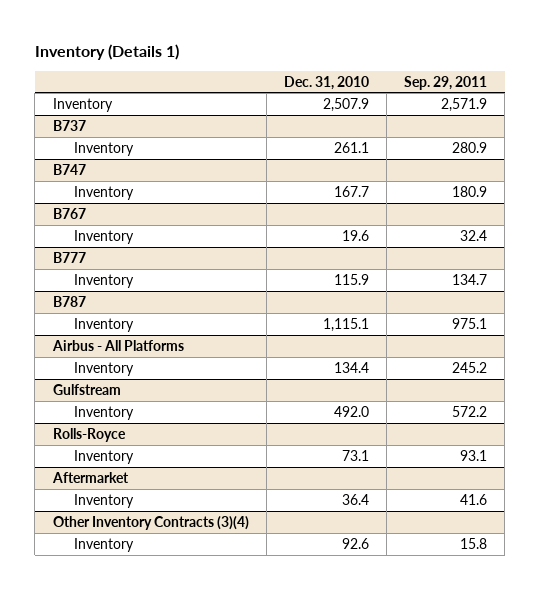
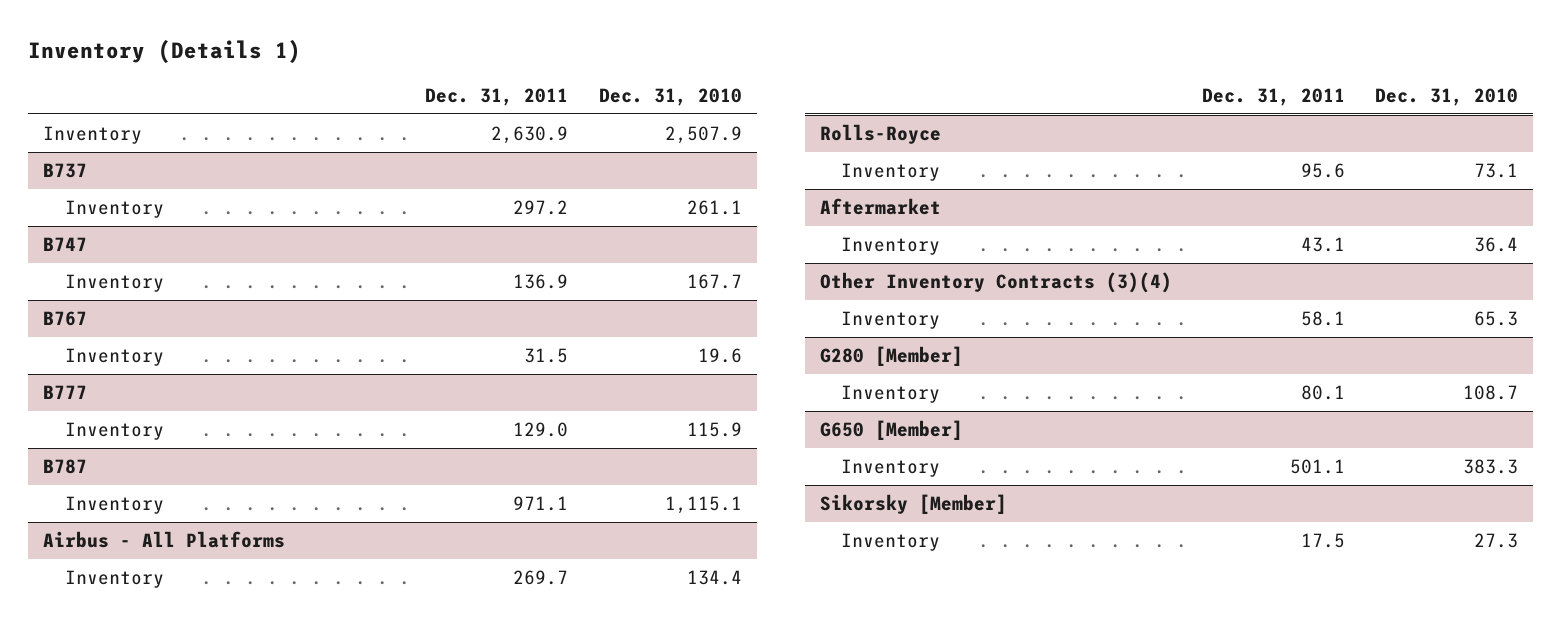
[404,75,488,90] Sep. 29, 2011 -> none
none -> [425,88,569,107] Dec. 31, 2011
[52,383,121,395] Gulfstream -> none
[74,405,135,420] Inventory -> none
[341,537,369,549] 92.6 -> [1474,311,1519,327] 65.3
none -> [819,346,963,367] G280 [Member]
none -> [841,385,941,404] Inventory
none -> [819,420,963,441] G650 [Member]
none -> [841,459,941,478] Inventory
none -> [819,494,1007,515] Sikorsky [Member]
none -> [841,533,941,552] Inventory

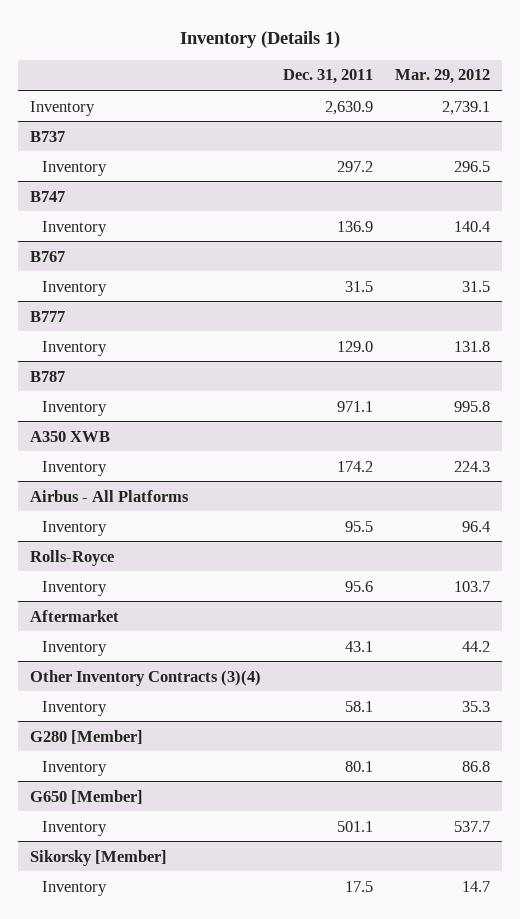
[598,88,742,107] Dec. 31, 2010 -> none
none -> [395,69,491,85] Mar. 29, 2012
none -> [29,430,110,442] A350 XWB
none -> [42,460,108,476] Inventory
[513,570,569,586] 269.7 -> [344,520,373,532] 95.5

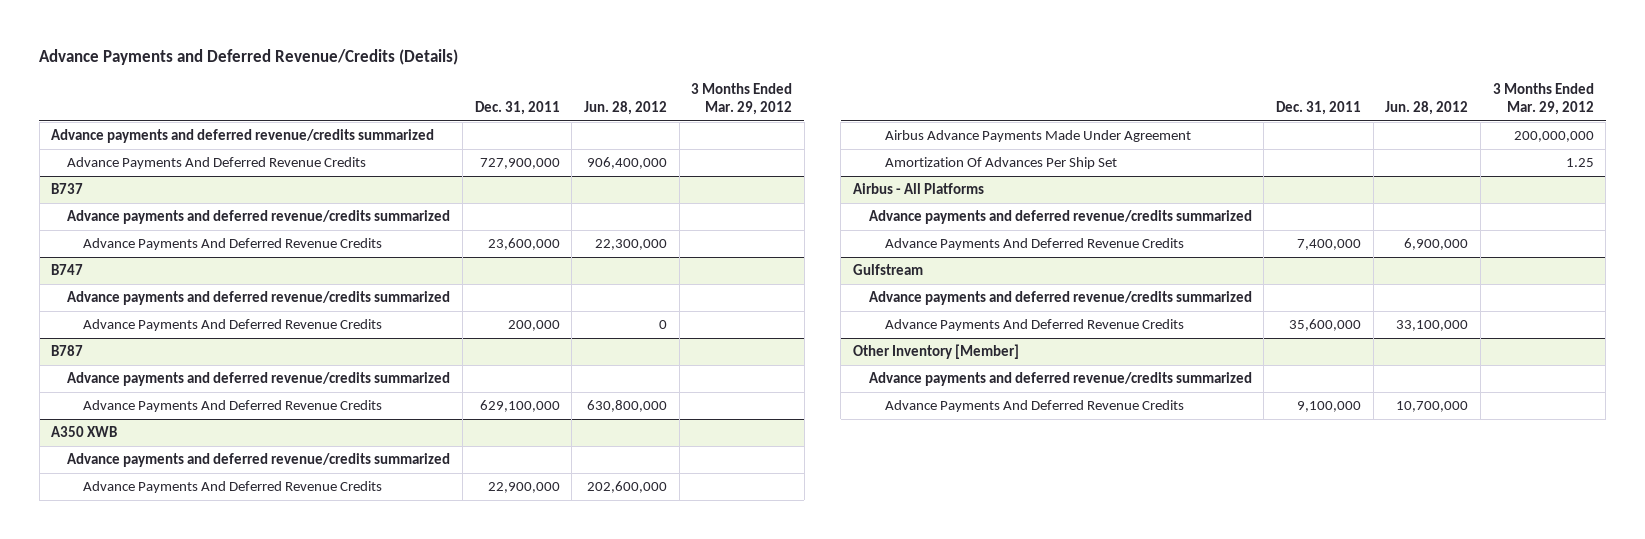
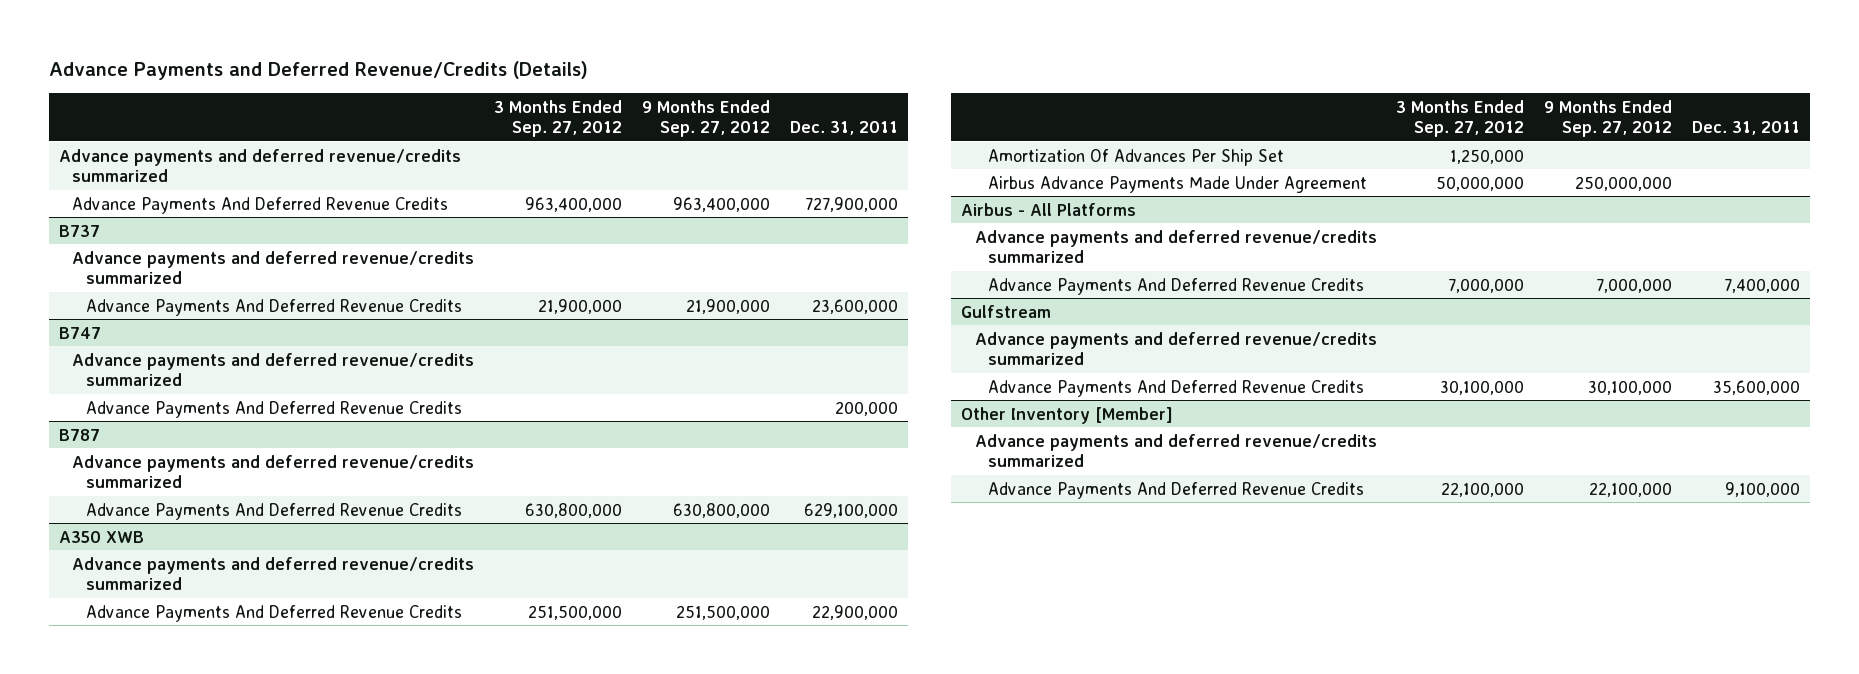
[583,101,667,116] Jun. 28, 2012 -> none
[691,83,793,116] 3 Months Ended Mar. 29, 2012 -> none
none -> [494,99,623,137] 3 Months Ended Sep. 27, 2012
none -> [641,99,770,137] 9 Months Ended Sep. 27, 2012
[884,130,1191,143] Airbus Advance Payments Made Under Agreement -> [988,175,1368,193] Airbus Advance Payments Made Under Agreement

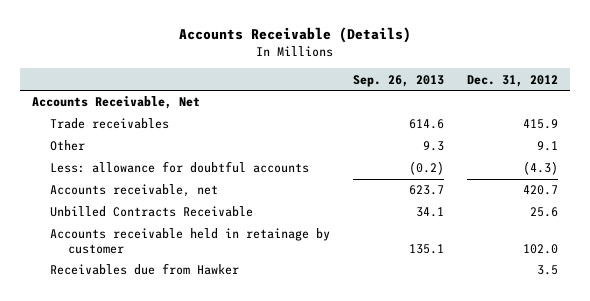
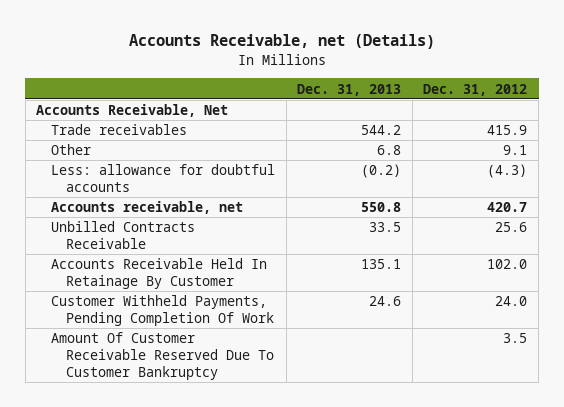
[178,27,411,44] Accounts Receivable (Details) -> [128,34,435,50] Accounts Receivable, net (Details)
[353,74,445,87] Sep. 26, 2013 -> none
none -> [297,83,402,96] Dec. 31, 2013
[49,263,239,276] Receivables due from Hawker -> none
[49,228,330,254] Accounts receivable held in retainage by customer -> [51,258,268,289] Accounts Receivable Held In Retainage By Customer
none -> [51,295,275,326] Customer Withheld Payments, Pending Completion Of Work
none -> [51,332,275,380] Amount Of Customer Receivable Reserved Due To Customer Bankruptcy

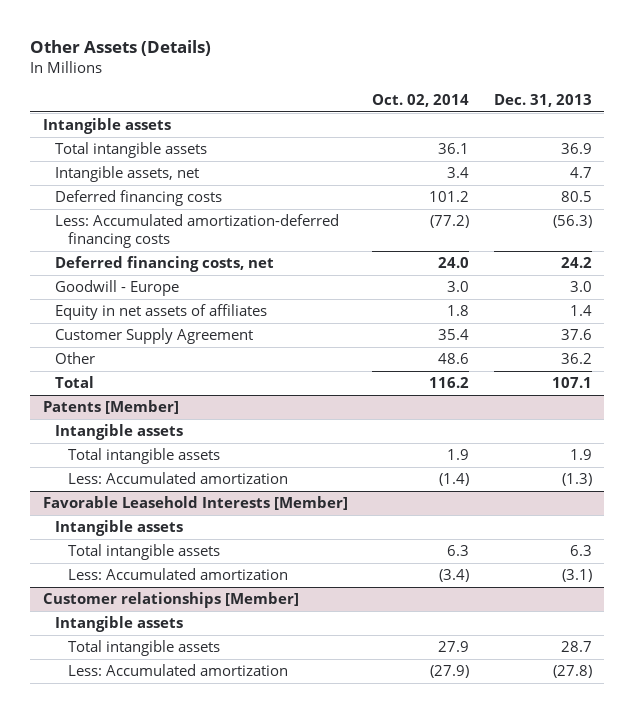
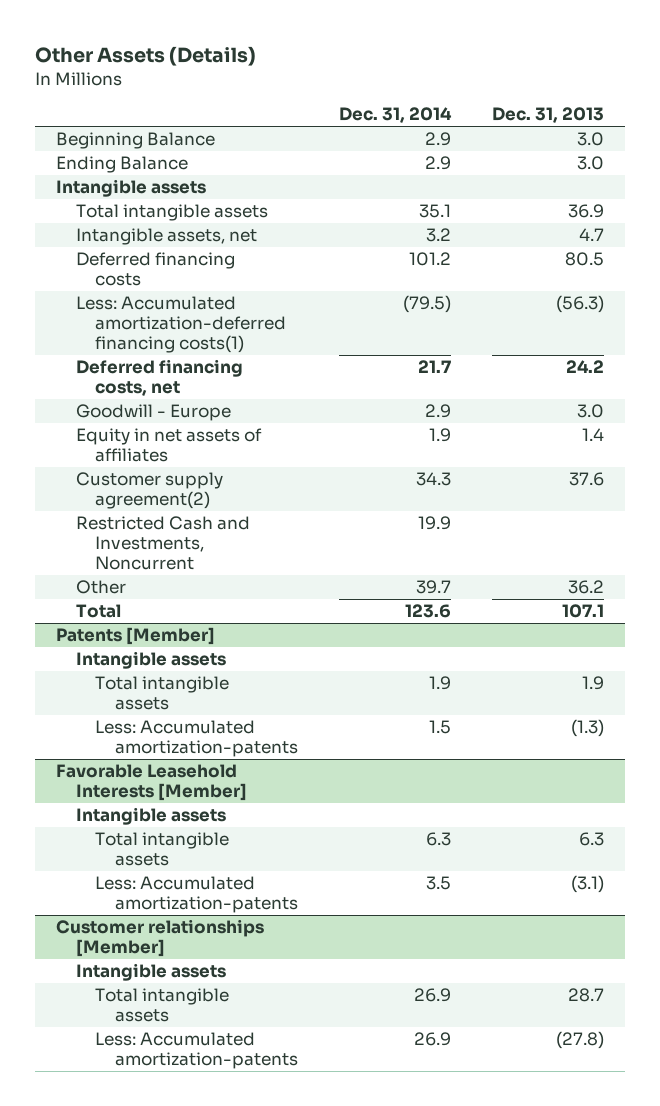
[372,94,470,108] Oct. 02, 2014 -> none
none -> [339,107,453,124] Dec. 31, 2014
none -> [55,132,215,150] Beginning Balance
none -> [55,156,188,174] Ending Balance
[55,214,340,249] Less: Accumulated amortization-deferred financing costs -> [75,296,287,354] Less: Accumulated amortization-deferred financing costs(1)
[55,328,254,345] Customer Supply Agreement -> [75,472,223,510] Customer supply agreement(2)
none -> [75,516,250,571] Restricted Cash and Investments, Noncurrent
[67,472,288,485] Less: Accumulated amortization -> [95,720,299,758] Less: Accumulated amortization-patents
[67,568,288,581] Less: Accumulated amortization -> [95,876,299,914] Less: Accumulated amortization-patents
[67,664,288,677] Less: Accumulated amortization -> [95,1032,299,1070] Less: Accumulated amortization-patents

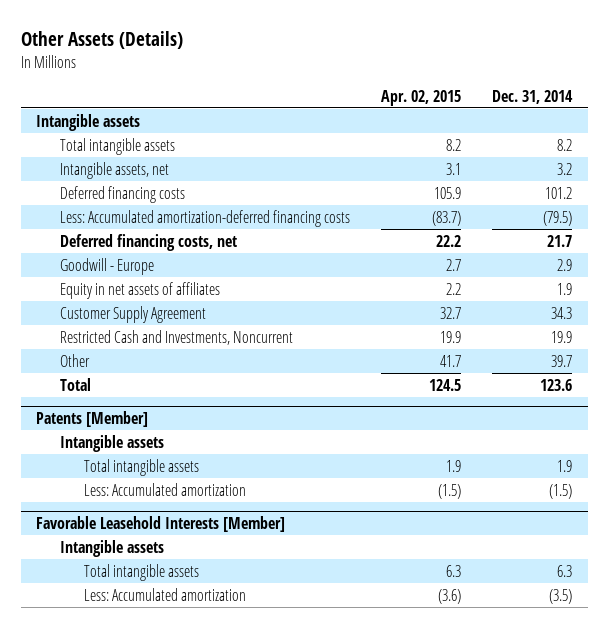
[492,107,605,124] Dec. 31, 2013 -> none
none -> [381,89,462,106] Apr. 02, 2015
[55,132,215,150] Beginning Balance -> none
[55,156,188,174] Ending Balance -> none
[419,204,452,219] 35.1 -> [557,138,573,151] 8.2
[75,296,287,354] Less: Accumulated amortization-deferred financing costs(1) -> [60,209,351,227] Less: Accumulated amortization-deferred financing costs
[75,472,223,510] Customer supply agreement(2) -> [60,305,207,323] Customer Supply Agreement
[95,720,299,758] Less: Accumulated amortization-patents -> [84,482,247,496] Less: Accumulated amortization
[429,720,452,735] 1.5 -> [549,483,573,499] (1.5)
[55,919,264,958] Customer relationships [Member] -> none
[75,963,226,982] Intangible assets -> none
[95,988,230,1023] Total intangible assets -> none
[95,1032,299,1070] Less: Accumulated amortization-patents -> none
[95,876,299,914] Less: Accumulated amortization-patents -> [84,587,247,601] Less: Accumulated amortization
[426,876,452,891] 3.5 -> [549,588,573,604] (3.5)

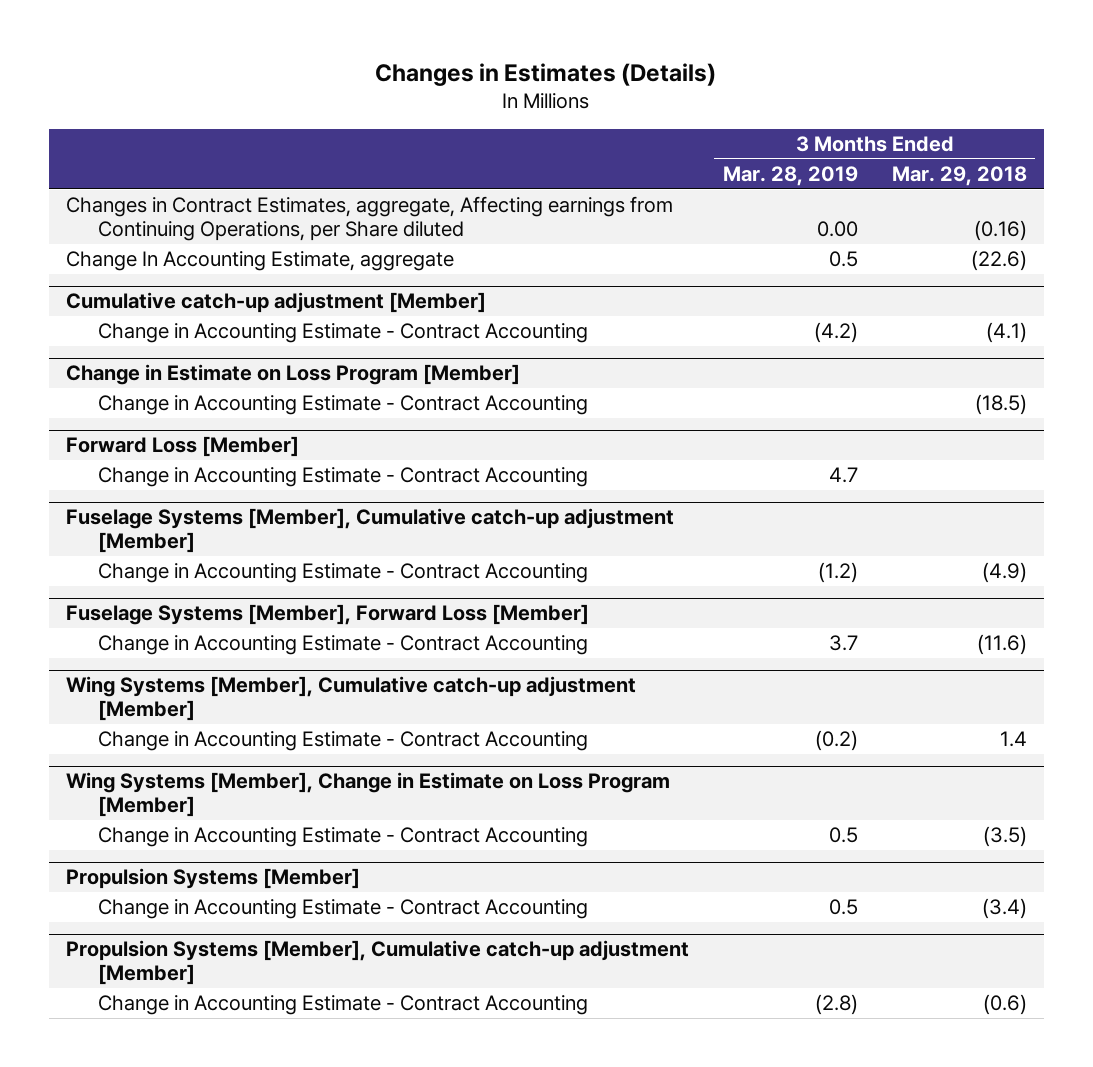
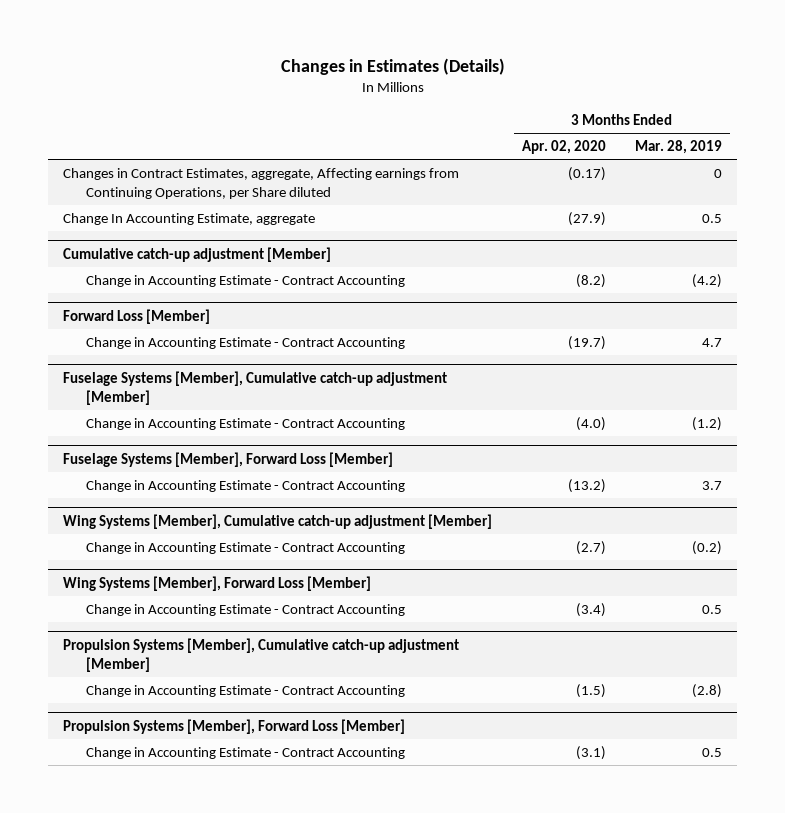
[891,166,1027,187] Mar. 29, 2018 -> none
none -> [521,140,606,155] Apr. 02, 2020
[816,221,858,238] 0.00 -> [714,168,723,178] 0
[65,364,520,386] Change in Estimate on Loss Program [Member] -> none
[97,395,588,416] Change in Accounting Estimate - Contract Accounting -> none
[65,772,670,818] Wing Systems [Member], Change in Estimate on Loss Program [Member] -> none
[97,827,588,848] Change in Accounting Estimate - Contract Accounting -> none
[65,868,360,890] Propulsion Systems [Member] -> none
none -> [62,575,371,591] Wing Systems [Member], Forward Loss [Member]
none -> [62,718,405,734] Propulsion Systems [Member], Forward Loss [Member]
none -> [86,746,406,759] Change in Accounting Estimate - Contract Accounting

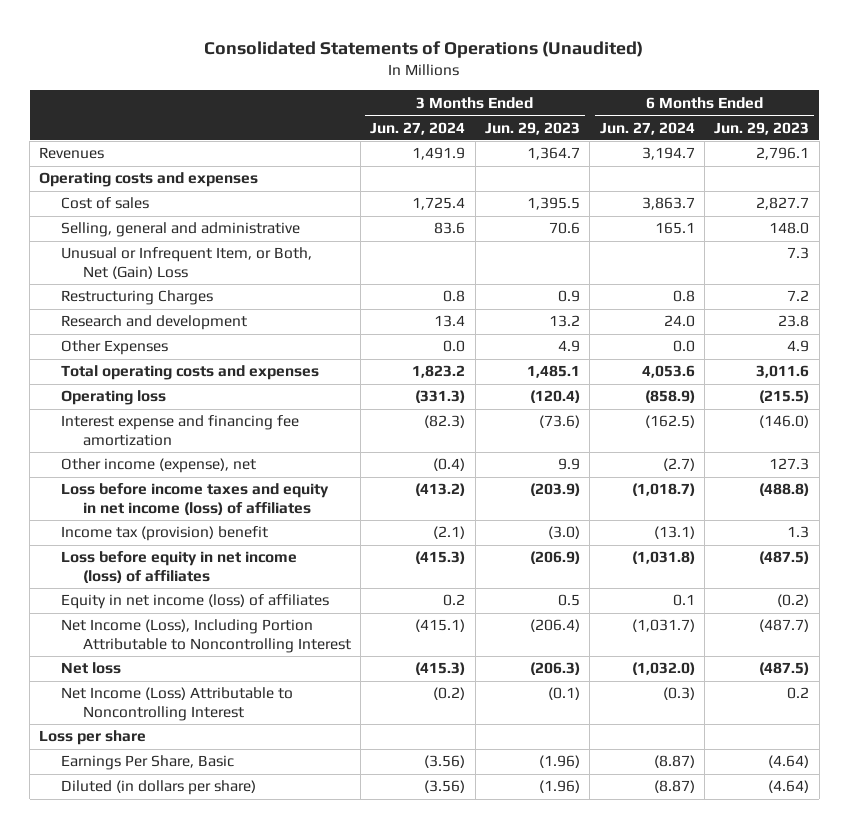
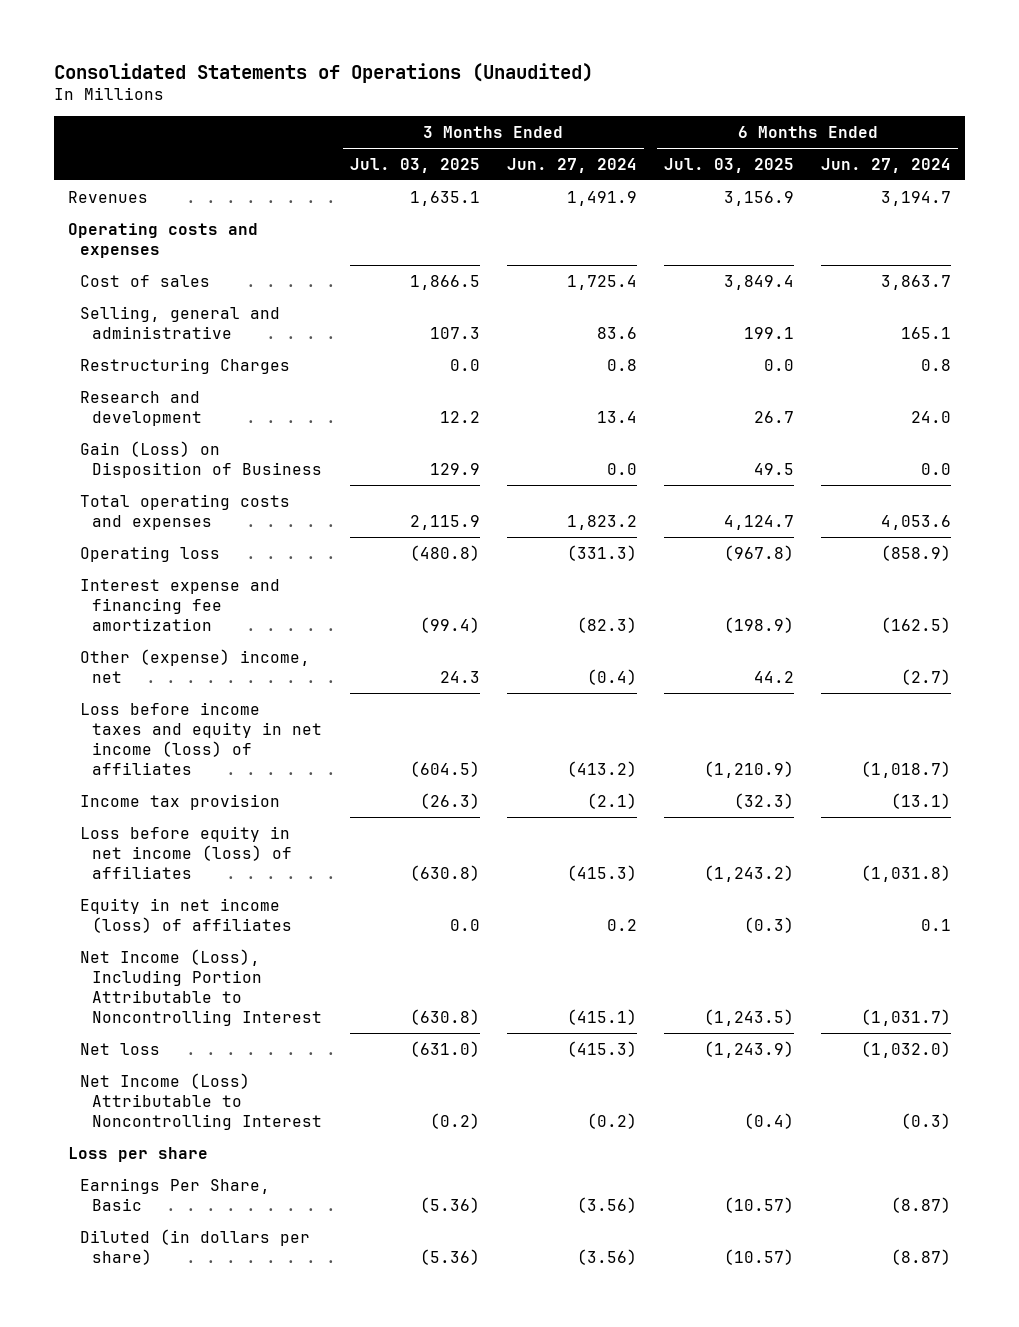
[484,121,580,135] Jun. 29, 2023 -> none
[714,121,810,135] Jun. 29, 2023 -> none
none -> [349,157,480,173] Jul. 03, 2025
none -> [664,157,795,173] Jul. 03, 2025
[60,247,312,280] Unusual or Infrequent Item, or Both, Net (Gain) Loss -> none
[60,340,168,356] Other Expenses -> none
none -> [80,440,323,478] Gain (Loss) on Disposition of Business
[60,458,256,474] Other income (expense), net -> [80,648,311,683] Other (expense) income, net
[60,526,268,542] Income tax (provision) benefit -> [80,793,281,810] Income tax provision

